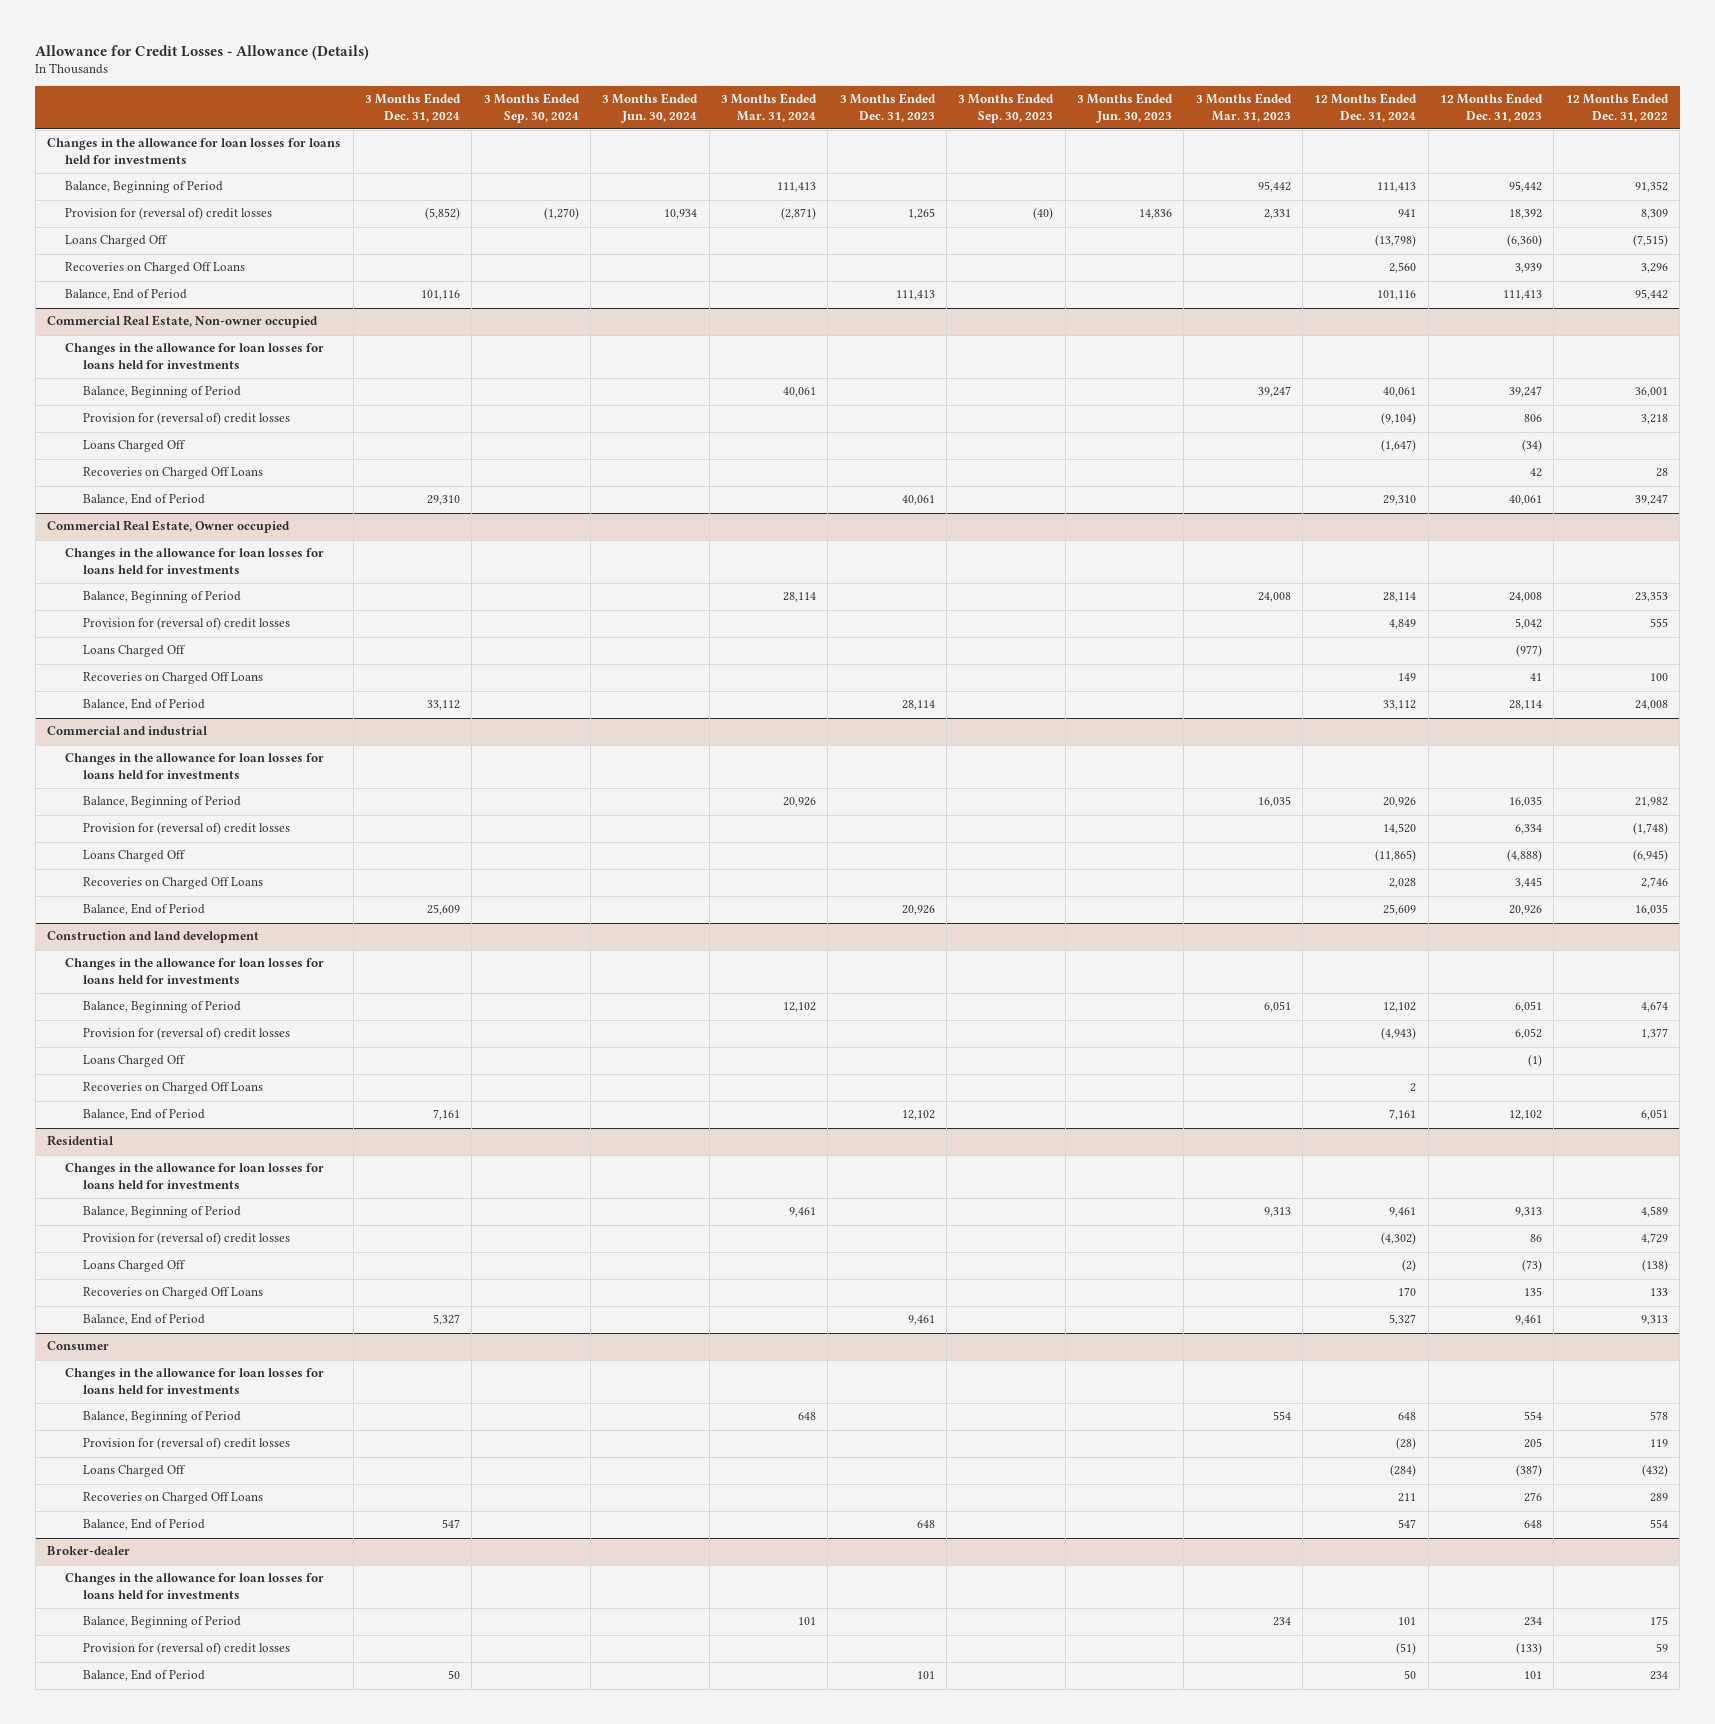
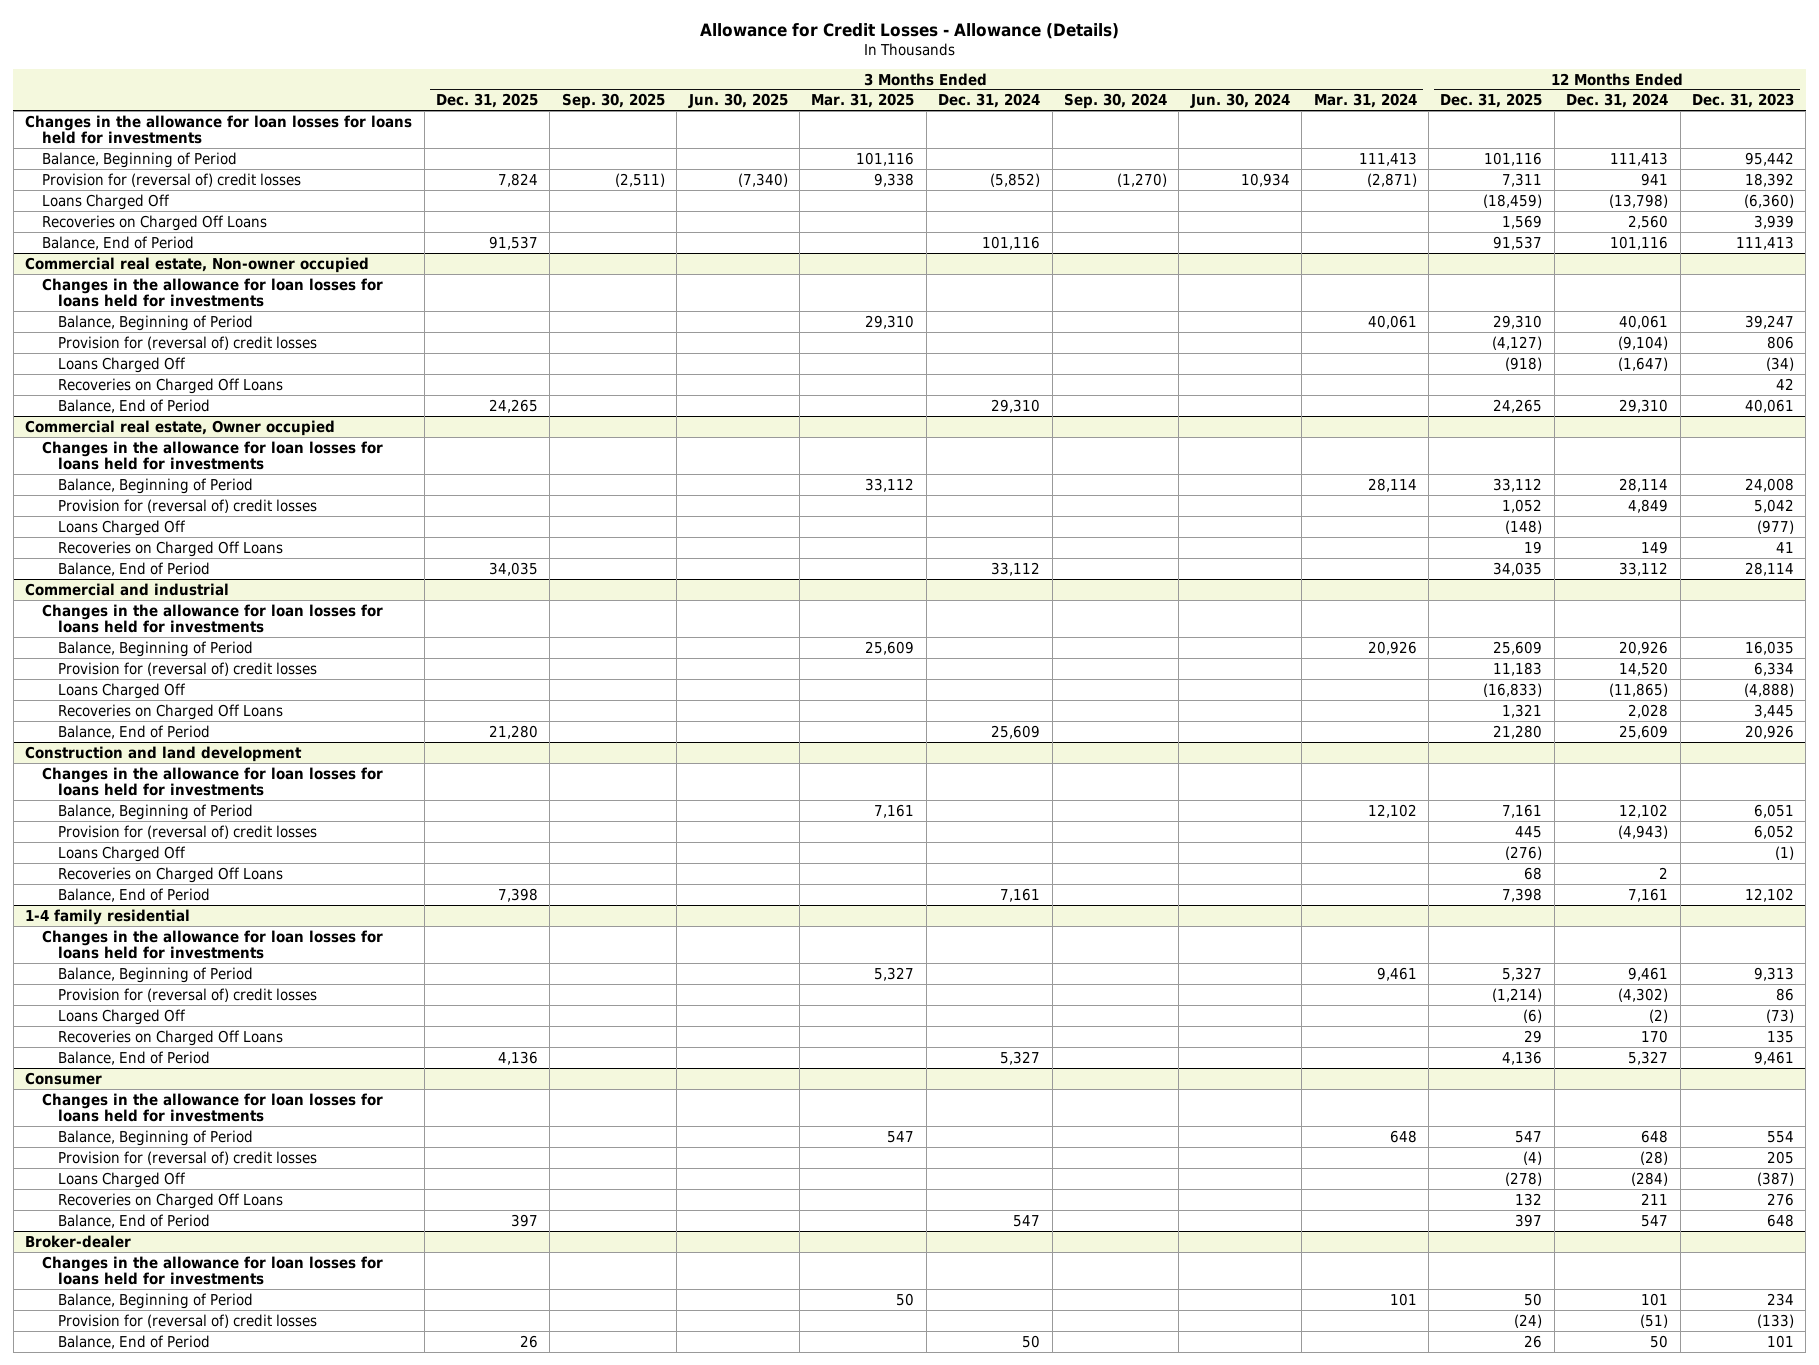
[839,93,936,122] 3 Months Ended Dec. 31, 2023 -> none
[958,93,1055,123] 3 Months Ended Sep. 30, 2023 -> none
[1077,93,1174,123] 3 Months Ended Jun. 30, 2023 -> none
[1195,93,1292,122] 3 Months Ended Mar. 31, 2023 -> none
[1565,93,1669,122] 12 Months Ended Dec. 31, 2022 -> none
none -> [436,93,539,109] Dec. 31, 2025
none -> [561,93,665,110] Sep. 30, 2025
none -> [687,93,788,109] Jun. 30, 2025
none -> [811,93,915,109] Mar. 31, 2025
none -> [1440,93,1543,109] Dec. 31, 2025
[47,315,319,329] Commercial Real Estate, Non-owner occupied -> [25,256,370,273] Commercial real estate, Non-owner occupied
[47,520,291,534] Commercial Real Estate, Owner occupied -> [25,419,336,436] Commercial real estate, Owner occupied
[47,1135,115,1147] Residential -> [25,908,191,925] 1-4 family residential

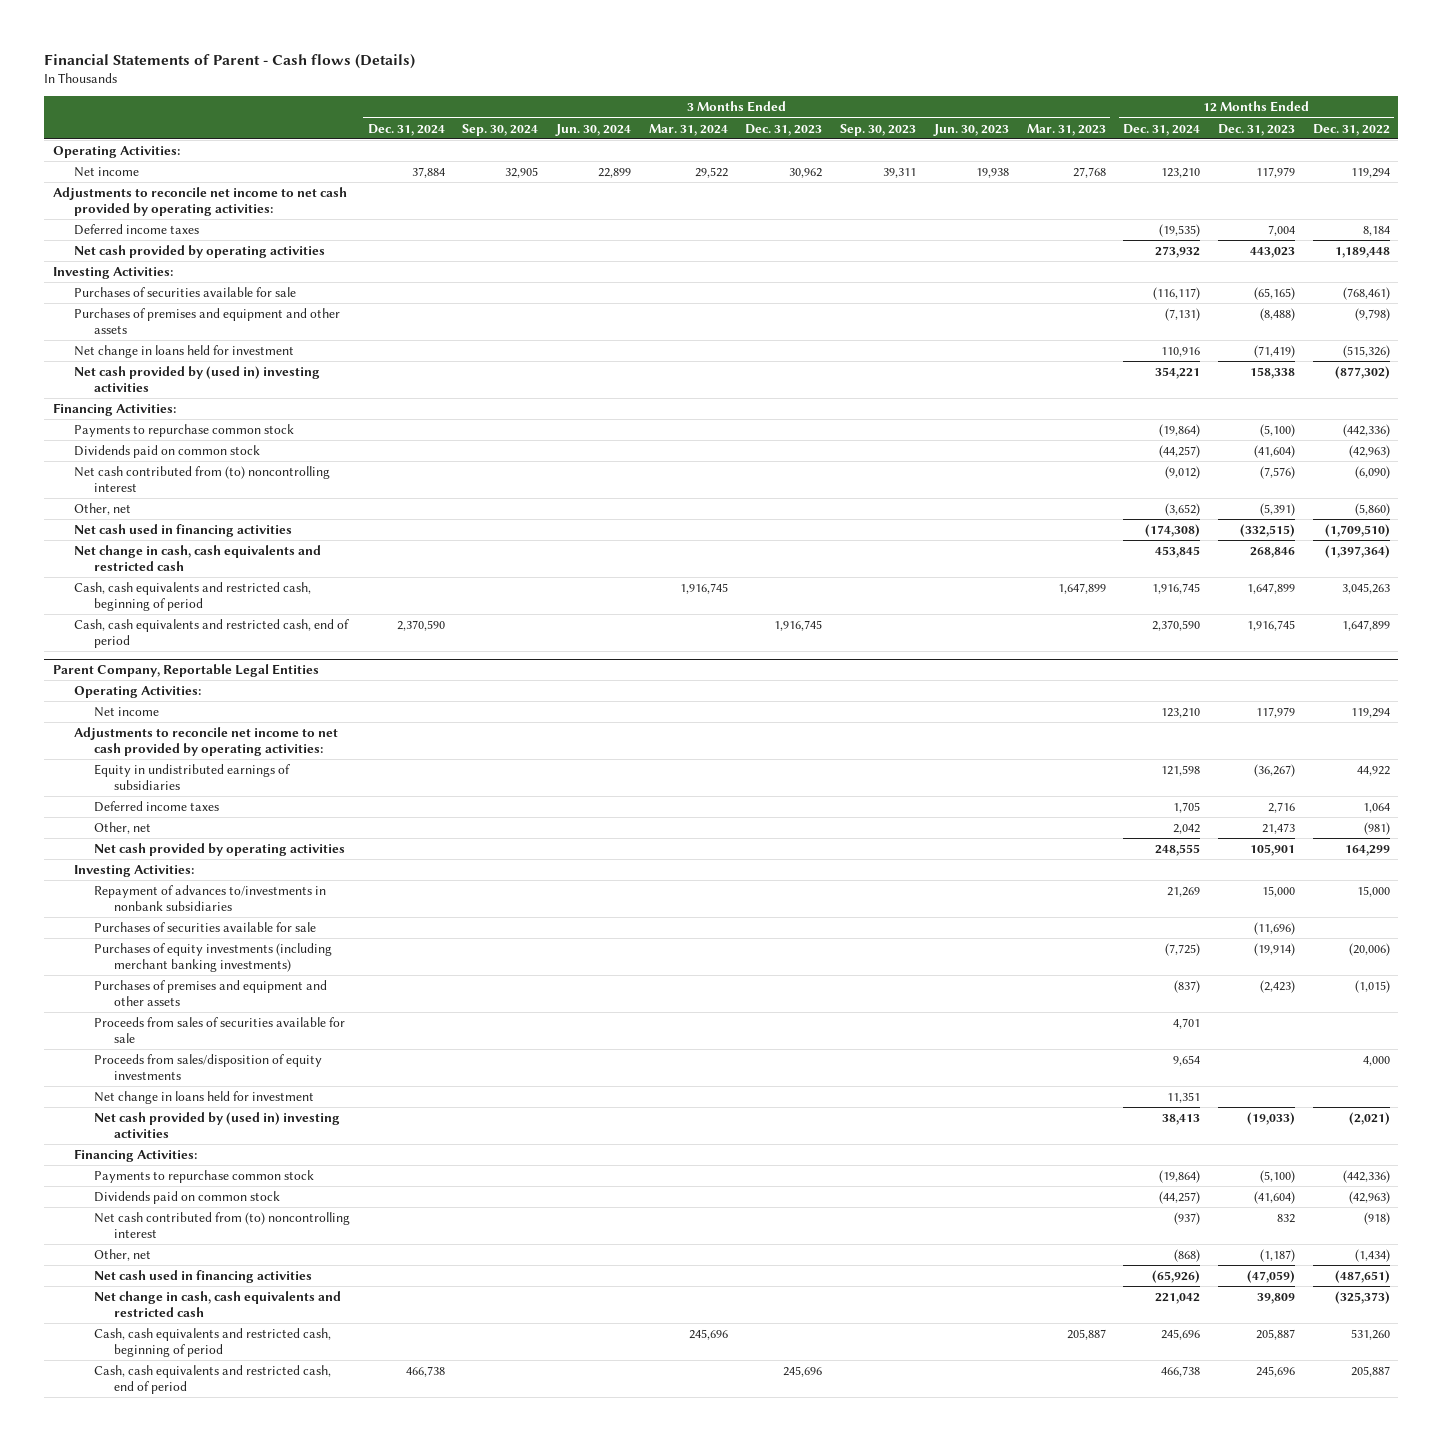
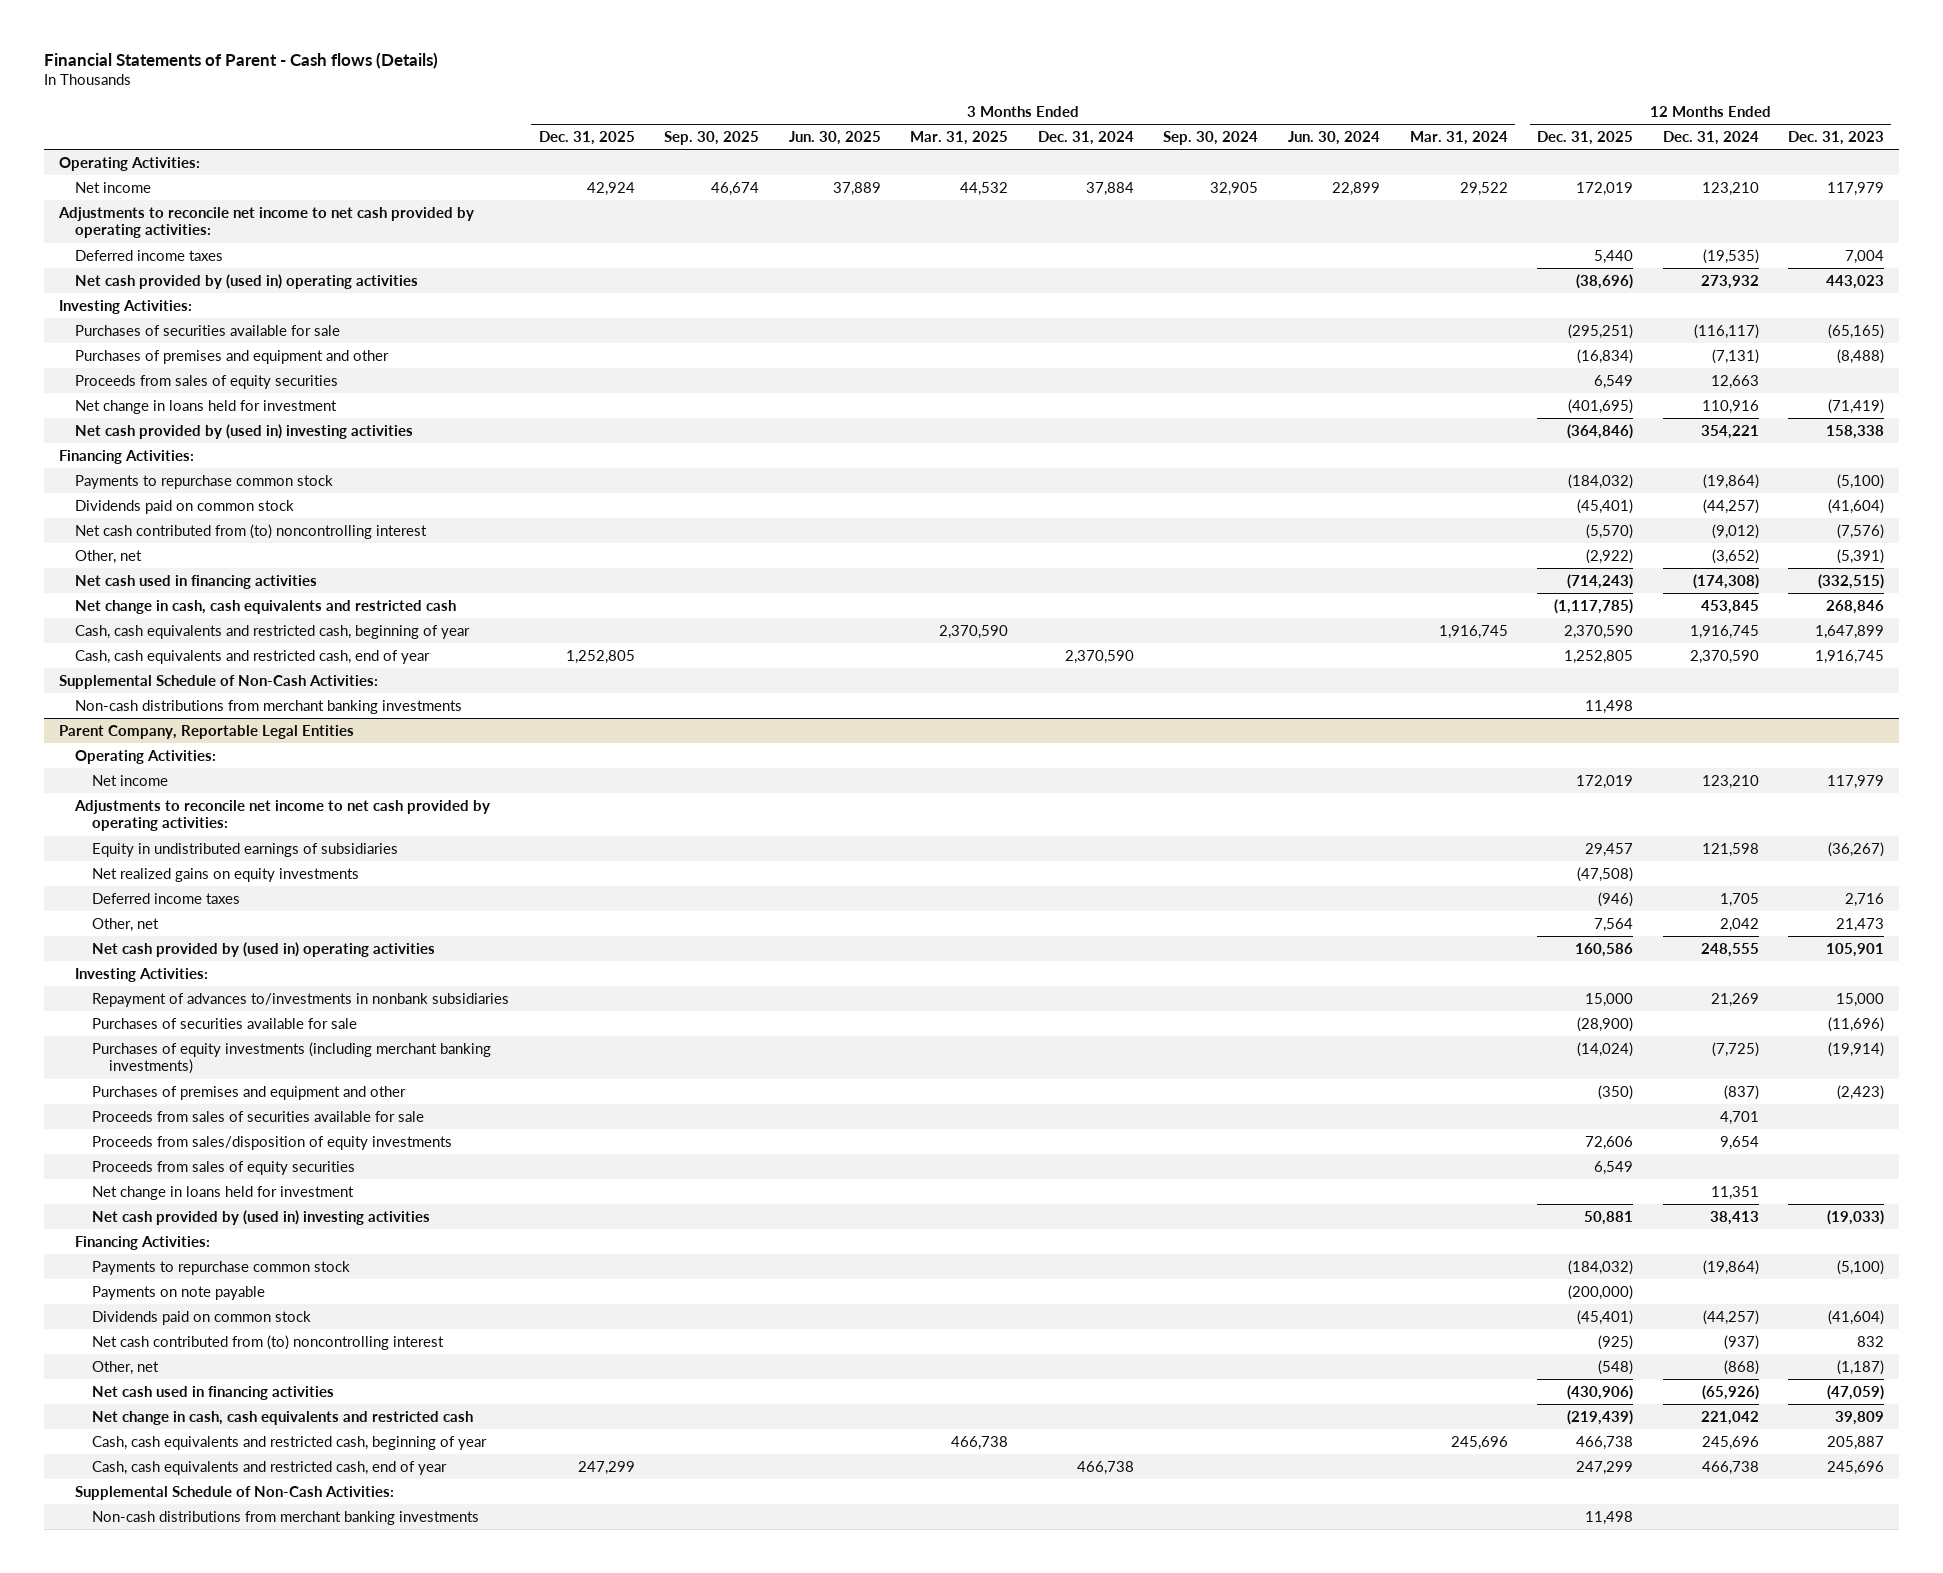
[745,123,823,136] Dec. 31, 2023 -> none
[840,123,917,136] Sep. 30, 2023 -> none
[932,123,1009,136] Jun. 30, 2023 -> none
[1026,123,1106,136] Mar. 31, 2023 -> none
[1312,123,1390,136] Dec. 31, 2022 -> none
none -> [538,130,635,145] Dec. 31, 2025
none -> [664,130,760,145] Sep. 30, 2025
none -> [788,130,881,145] Jun. 30, 2025
none -> [910,130,1009,145] Mar. 31, 2025
none -> [1537,130,1634,145] Dec. 31, 2025
[73,244,325,258] Net cash provided by operating activities -> [75,273,419,289] Net cash provided by (used in) operating activities
[73,307,340,335] Purchases of premises and equipment and other assets -> [75,349,390,364] Purchases of premises and equipment and other
none -> [75,374,339,389] Proceeds from sales of equity securities
[73,581,311,612] Cash, cash equivalents and restricted cash, beginning of period -> [75,624,471,639] Cash, cash equivalents and restricted cash, beginning of year
[73,618,349,649] Cash, cash equivalents and restricted cash, end of period -> [75,649,431,664] Cash, cash equivalents and restricted cash, end of year
none -> [58,674,378,689] Supplemental Schedule of Non-Cash Activities:
none -> [75,699,463,714] Non-cash distributions from merchant banking investments
none -> [92,867,360,882] Net realized gains on equity investments
[93,842,345,856] Net cash provided by operating activities -> [92,941,436,957] Net cash provided by (used in) operating activities
[93,979,327,1007] Purchases of premises and equipment and other assets -> [92,1085,407,1100] Purchases of premises and equipment and other
none -> [92,1160,356,1175] Proceeds from sales of equity securities
none -> [92,1285,266,1300] Payments on note payable
[93,1327,331,1358] Cash, cash equivalents and restricted cash, beginning of period -> [92,1435,488,1450] Cash, cash equivalents and restricted cash, beginning of year
[93,1364,331,1395] Cash, cash equivalents and restricted cash, end of period -> [92,1460,448,1475] Cash, cash equivalents and restricted cash, end of year
none -> [75,1485,395,1500] Supplemental Schedule of Non-Cash Activities:
none -> [92,1510,480,1525] Non-cash distributions from merchant banking investments

